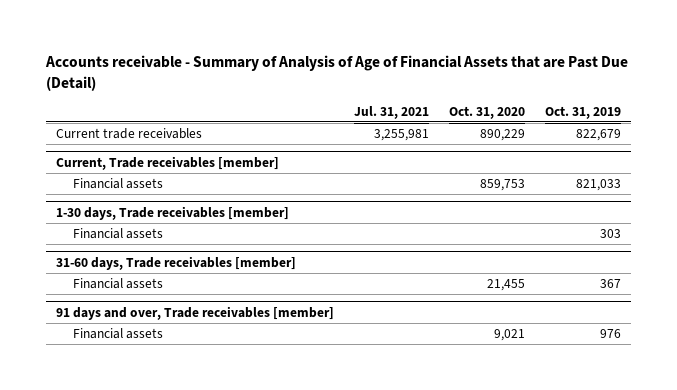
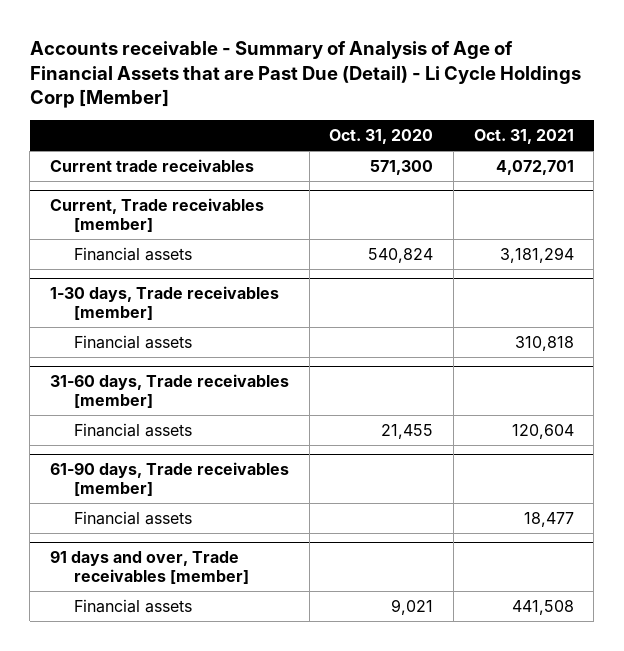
[45,54,629,91] Accounts receivable - Summary of Analysis of Age of Financial Assets that are Past Due (Detail) -> [29,40,581,109] Accounts receivable - Summary of Analysis of Age of Financial Assets that are Past Due (Detail) - Li Cycle Holdings Corp [Member]
[354,105,430,119] Jul. 31, 2021 -> none
[544,105,621,119] Oct. 31, 2019 -> none
none -> [473,129,574,145] Oct. 31, 2021
[480,128,526,141] 890,229 -> [370,159,434,175] 571,300
[480,178,526,191] 859,753 -> [368,247,434,263] 540,824
none -> [49,462,289,496] 61-90 days, Trade receivables [member]
none -> [74,510,193,525] Financial assets

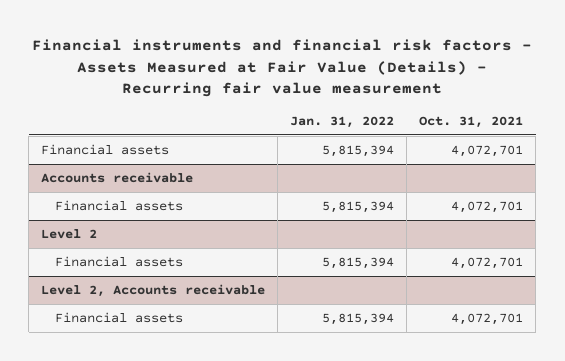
[29,40,581,109] Accounts receivable - Summary of Analysis of Age of Financial Assets that are Past Due (Detail) - Li Cycle Holdings Corp [Member] -> [32,39,533,98] Financial instruments and financial risk factors - Assets Measured at Fair Value (Details) - Recurring fair value measurement
[329,129,434,145] Oct. 31, 2020 -> none
none -> [290,115,395,128] Jan. 31, 2022
[49,158,254,172] Current trade receivables -> none
[49,198,264,232] Current, Trade receivables [member] -> none
[49,286,279,320] 1-30 days, Trade receivables [member] -> none
[49,374,289,408] 31-60 days, Trade receivables [member] -> none
[49,462,289,496] 61-90 days, Trade receivables [member] -> none
[49,550,250,584] 91 days and over, Trade receivables [member] -> none
[74,598,193,613] Financial assets -> none
[499,246,574,263] 3,181,294 -> [451,144,524,157] 4,072,701
none -> [41,171,194,183] Accounts receivable
[514,335,574,351] 310,818 -> [451,200,524,213] 4,072,701
none -> [41,228,98,239] Level 2
[511,423,574,439] 120,604 -> [451,256,524,269] 4,072,701
none -> [41,283,266,297] Level 2, Accounts receivable
[523,511,574,527] 18,477 -> [451,312,524,325] 4,072,701

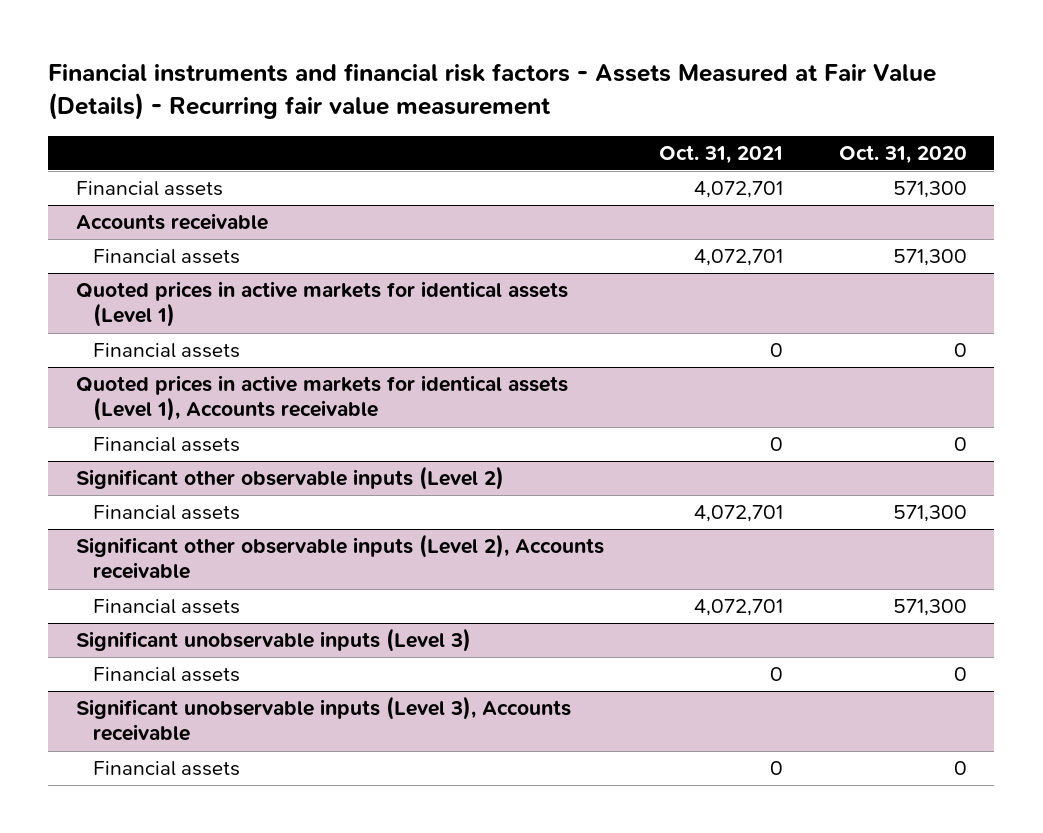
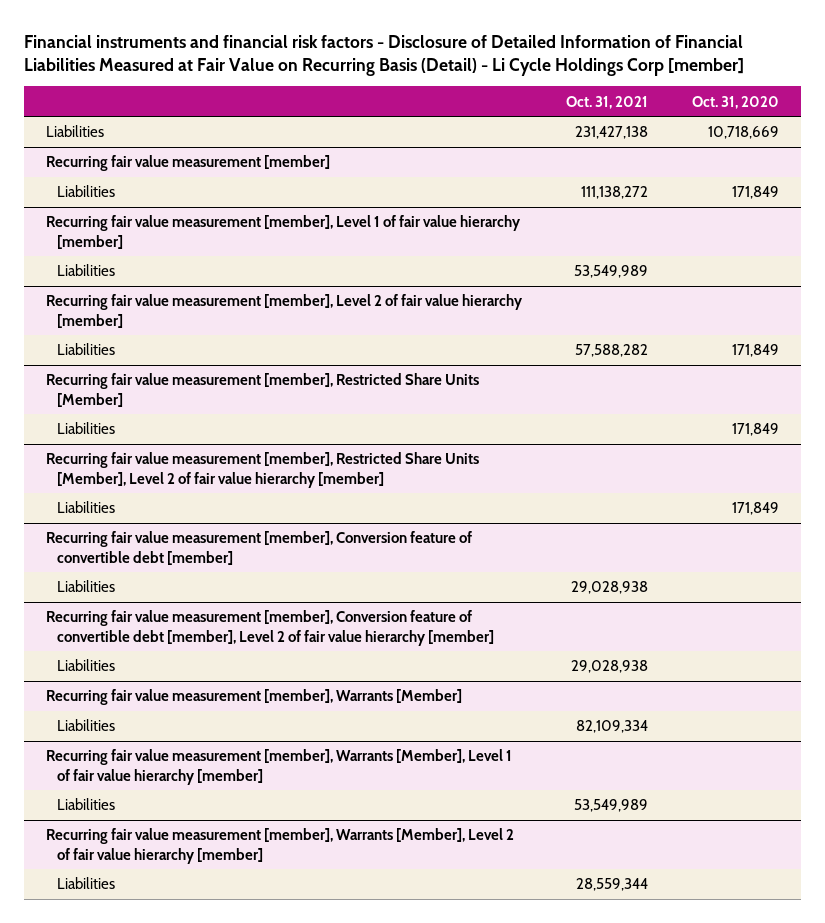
[48,63,937,121] Financial instruments and financial risk factors - Assets Measured at Fair Value (Details) - Recurring fair value measurement -> [24,34,745,77] Financial instruments and financial risk factors - Disclosure of Detailed Information of Financial Liabilities Measured at Fair Value on Recurring Basis (Detail) - Li Cycle Holdings Corp [member]
[76,181,224,197] Financial assets -> none
[92,249,240,265] Financial assets -> none
[76,281,569,328] Quoted prices in active markets for identical assets (Level 1) -> none
[92,343,240,359] Financial assets -> none
[76,375,569,422] Quoted prices in active markets for identical assets (Level 1), Accounts receivable -> none
[92,437,240,453] Financial assets -> none
[76,466,505,491] Significant other observable inputs (Level 2) -> none
[92,505,240,521] Financial assets -> none
[76,534,605,580] Significant other observable inputs (Level 2), Accounts receivable -> none
[92,599,240,615] Financial assets -> none
[76,628,472,653] Significant unobservable inputs (Level 3) -> none
[92,667,240,683] Financial assets -> none
[76,696,572,742] Significant unobservable inputs (Level 3), Accounts receivable -> none
[92,761,240,777] Financial assets -> none
none -> [46,125,105,138] Liabilities
[76,213,269,231] Accounts receivable -> [46,155,331,172] Recurring fair value measurement [member]
none -> [57,185,116,198] Liabilities
none -> [46,215,522,249] Recurring fair value measurement [member], Level 1 of fair value hierarchy [member]
none -> [57,264,116,277] Liabilities
none -> [46,294,524,328] Recurring fair value measurement [member], Level 2 of fair value hierarchy [member]
none -> [57,343,116,356] Liabilities
none -> [46,373,480,407] Recurring fair value measurement [member], Restricted Share Units [Member]
none -> [57,422,116,435] Liabilities
none -> [46,452,480,488] Recurring fair value measurement [member], Restricted Share Units [Member], Level 2 of fair value hierarchy [member]
none -> [57,501,116,514] Liabilities
none -> [46,531,473,565] Recurring fair value measurement [member], Conversion feature of convertible debt [member]
none -> [57,580,116,593] Liabilities
none -> [46,610,495,646] Recurring fair value measurement [member], Conversion feature of convertible debt [member], Level 2 of fair value hierarchy [member]
none -> [57,659,116,672] Liabilities
none -> [46,689,463,706] Recurring fair value measurement [member], Warrants [Member]
none -> [57,719,116,732] Liabilities
none -> [46,749,513,785] Recurring fair value measurement [member], Warrants [Member], Level 1 of fair value hierarchy [member]
none -> [57,798,116,811] Liabilities
none -> [46,828,515,864] Recurring fair value measurement [member], Warrants [Member], Level 2 of fair value hierarchy [member]
none -> [57,877,116,890] Liabilities

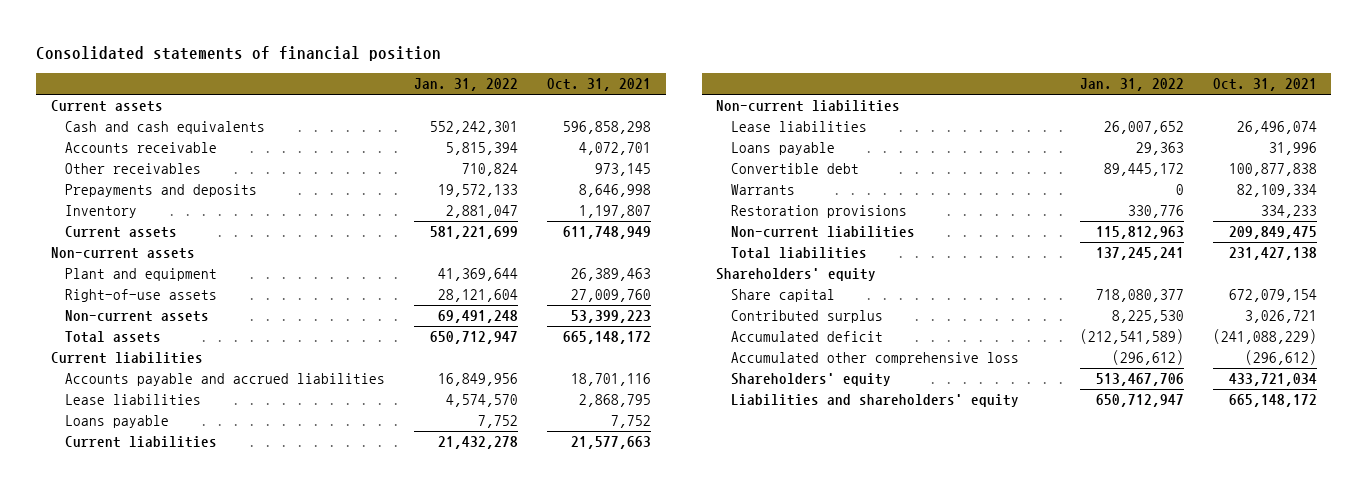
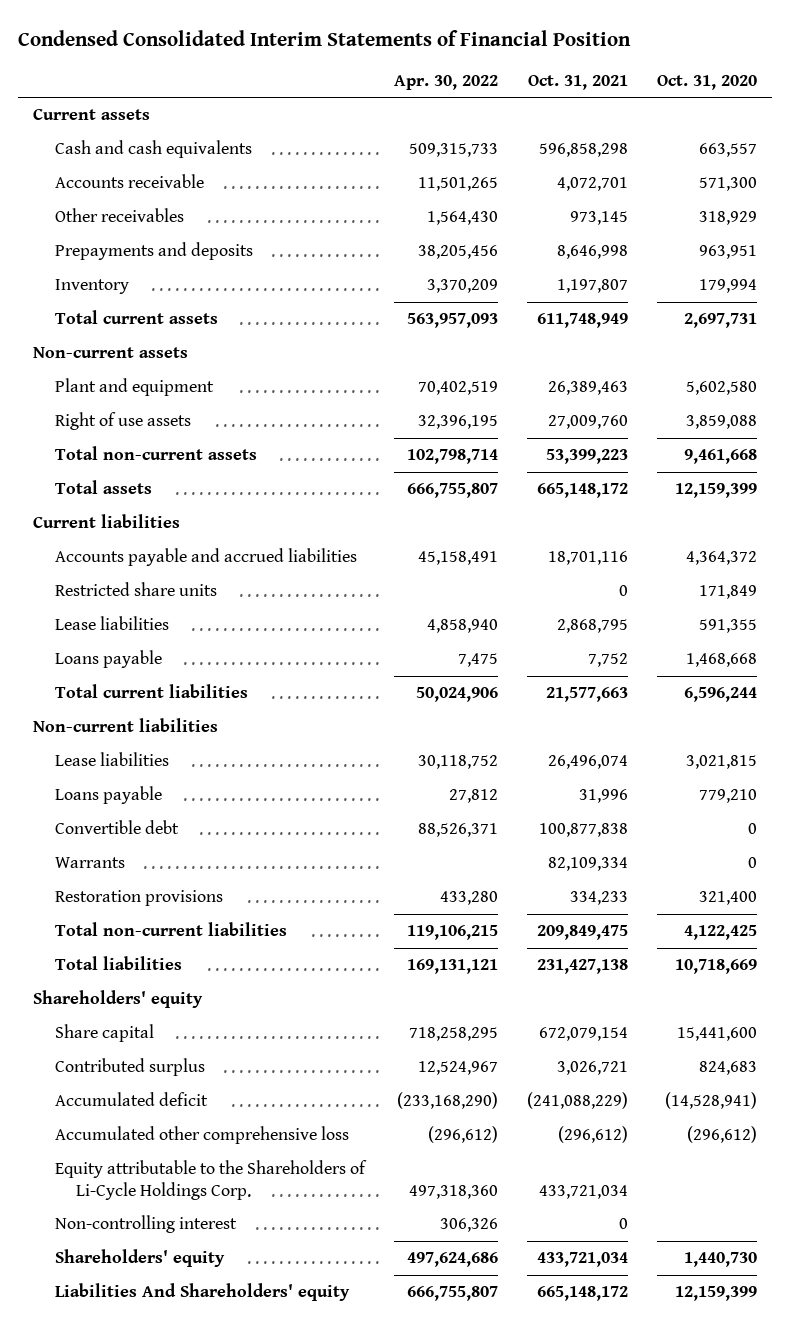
[36,46,442,62] Consolidated statements of financial position -> [18,29,632,46] Condensed Consolidated Interim Statements of Financial Position
[414,78,519,92] Jan. 31, 2022 -> none
none -> [393,74,498,90] Apr. 30, 2022
none -> [657,74,758,90] Oct. 31, 2020
[65,226,178,239] Current assets -> [54,310,218,325] Total current assets
[65,289,218,303] Right-of-use assets -> [54,412,191,431] Right of use assets
[65,310,210,323] Non-current assets -> [54,446,257,461] Total non-current assets
none -> [54,582,217,597] Restricted share units
[65,436,218,449] Current liabilities -> [54,684,248,699] Total current liabilities
[730,226,915,239] Non-current liabilities -> [54,922,287,937] Total non-current liabilities
none -> [54,1160,367,1200] Equity attributable to the Shareholders of Li-Cycle Holdings Corp.
none -> [54,1215,237,1234] Non-controlling interest
[730,394,1019,408] Liabilities and shareholders' equity -> [54,1283,350,1302] Liabilities And Shareholders' equity

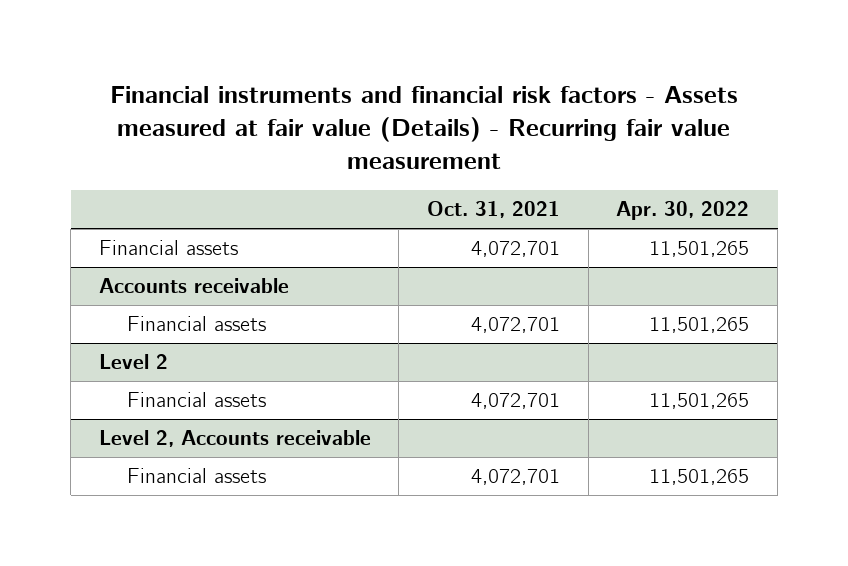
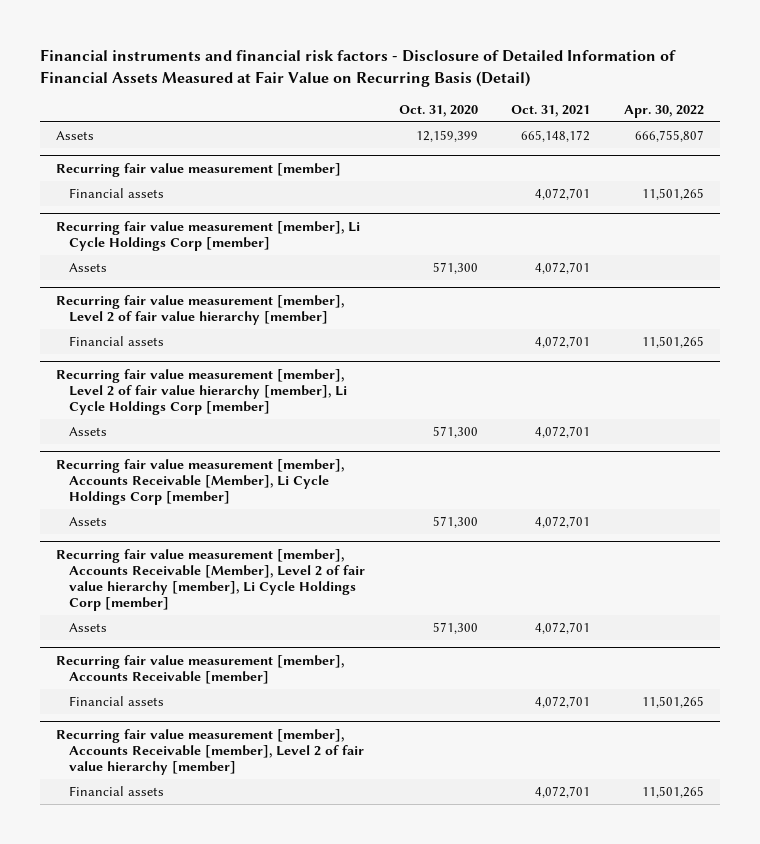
[110,86,739,169] Financial instruments and financial risk factors - Assets measured at fair value (Details) - Recurring fair value measurement -> [39,49,676,87] Financial instruments and financial risk factors - Disclosure of Detailed Information of Financial Assets Measured at Fair Value on Recurring Basis (Detail)
none -> [398,104,478,117] Oct. 31, 2020
none -> [56,131,95,141] Assets
none -> [56,163,342,178] Recurring fair value measurement [member]
[98,278,289,294] Accounts receivable -> none
none -> [56,221,361,251] Recurring fair value measurement [member], Li Cycle Holdings Corp [member]
none -> [69,263,108,273] Assets
none -> [56,295,345,325] Recurring fair value measurement [member], Level 2 of fair value hierarchy [member]
[98,354,168,370] Level 2 -> none
none -> [56,369,348,415] Recurring fair value measurement [member], Level 2 of fair value hierarchy [member], Li Cycle Holdings Corp [member]
none -> [69,427,108,437] Assets
none -> [56,459,345,505] Recurring fair value measurement [member], Accounts Receivable [Member], Li Cycle Holdings Corp [member]
none -> [69,517,108,527] Assets
none -> [56,549,366,611] Recurring fair value measurement [member], Accounts Receivable [Member], Level 2 of fair value hierarchy [member], Li Cycle Holdings Corp [member]
none -> [69,623,108,633] Assets
none -> [56,655,345,684] Recurring fair value measurement [member], Accounts Receivable [member]
[98,430,371,448] Level 2, Accounts receivable -> none
none -> [56,729,365,775] Recurring fair value measurement [member], Accounts Receivable [member], Level 2 of fair value hierarchy [member]

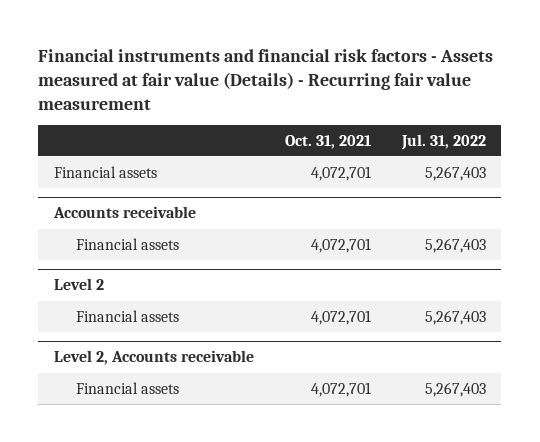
[39,49,676,87] Financial instruments and financial risk factors - Disclosure of Detailed Information of Financial Assets Measured at Fair Value on Recurring Basis (Detail) -> [38,49,494,110] Financial instruments and financial risk factors - Assets measured at fair value (Details) - Recurring fair value measurement
[398,104,478,117] Oct. 31, 2020 -> none
[623,104,704,118] Apr. 30, 2022 -> none
none -> [400,133,486,150] Jul. 31, 2022
[56,131,95,141] Assets -> none
[56,163,342,178] Recurring fair value measurement [member] -> none
[56,221,361,251] Recurring fair value measurement [member], Li Cycle Holdings Corp [member] -> none
[69,263,108,273] Assets -> none
[56,295,345,325] Recurring fair value measurement [member], Level 2 of fair value hierarchy [member] -> none
none -> [52,206,196,219] Accounts receivable
[56,369,348,415] Recurring fair value measurement [member], Level 2 of fair value hierarchy [member], Li Cycle Holdings Corp [member] -> none
[69,427,108,437] Assets -> none
[56,459,345,505] Recurring fair value measurement [member], Accounts Receivable [Member], Li Cycle Holdings Corp [member] -> none
[69,517,108,527] Assets -> none
[56,549,366,611] Recurring fair value measurement [member], Accounts Receivable [Member], Level 2 of fair value hierarchy [member], Li Cycle Holdings Corp [member] -> none
[69,623,108,633] Assets -> none
[56,655,345,684] Recurring fair value measurement [member], Accounts Receivable [member] -> none
none -> [53,278,104,291] Level 2
[56,729,365,775] Recurring fair value measurement [member], Accounts Receivable [member], Level 2 of fair value hierarchy [member] -> none
none -> [53,350,254,366] Level 2, Accounts receivable

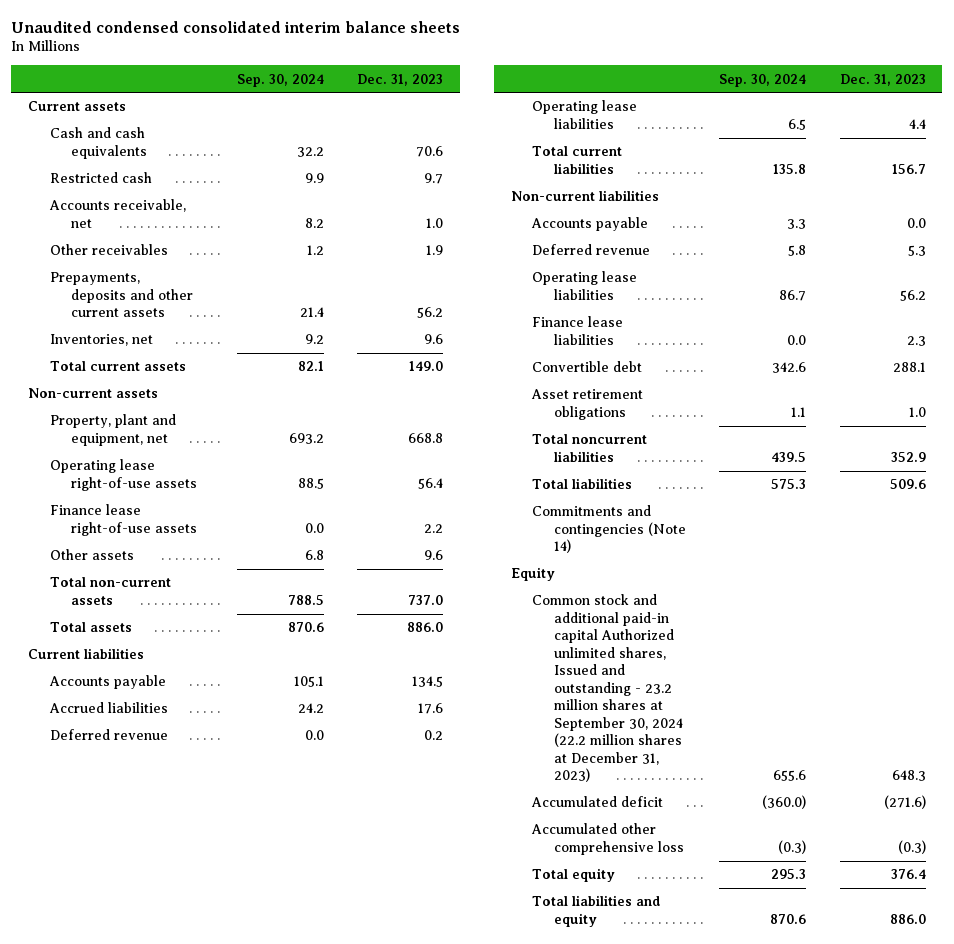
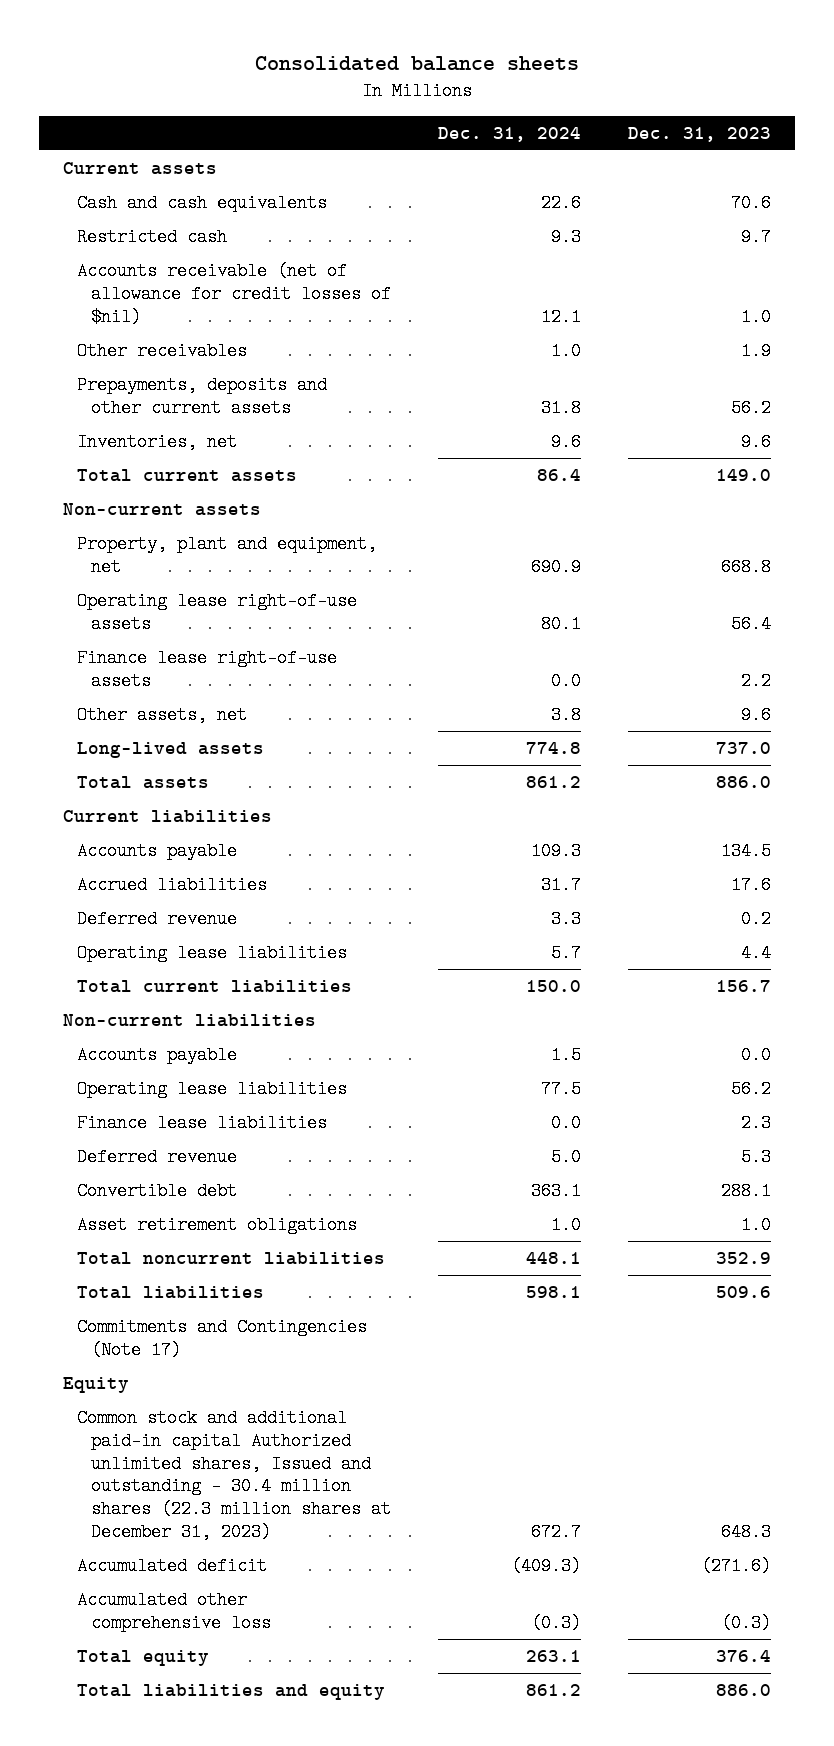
[11,20,461,33] Unaudited condensed consolidated interim balance sheets -> [255,55,580,71] Consolidated balance sheets
[236,73,324,87] Sep. 30, 2024 -> none
none -> [438,126,582,142] Dec. 31, 2024
[48,199,186,228] Accounts receivable, net -> [76,261,392,326] Accounts receivable (net of allowance for credit losses of $nil)
[49,549,134,561] Other assets -> [76,705,247,724] Other assets, net
[49,577,171,605] Total non-current assets -> [76,741,264,758] Long-lived assets
[532,244,651,256] Deferred revenue -> [76,1147,237,1166] Deferred revenue
[532,505,687,554] Commitments and contingencies (Note 14) -> [76,1317,367,1359] Commitments and Contingencies (Note 17)
[532,594,684,783] Common stock and additional paid-in capital Authorized unlimited shares, Issued and outstanding - 23.2 million shares at September 30, 2024 (22.2 million shares at December 31, 2023) -> [76,1408,392,1542] Common stock and additional paid-in capital Authorized unlimited shares, Issued and outstanding - 30.4 million shares (22.3 million shares at December 31, 2023)

